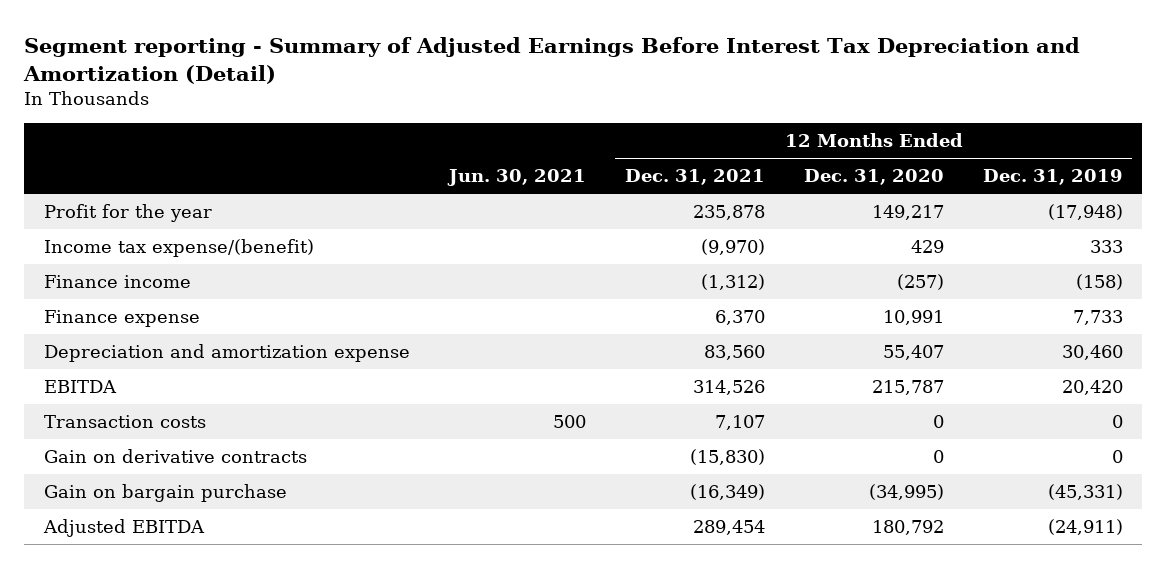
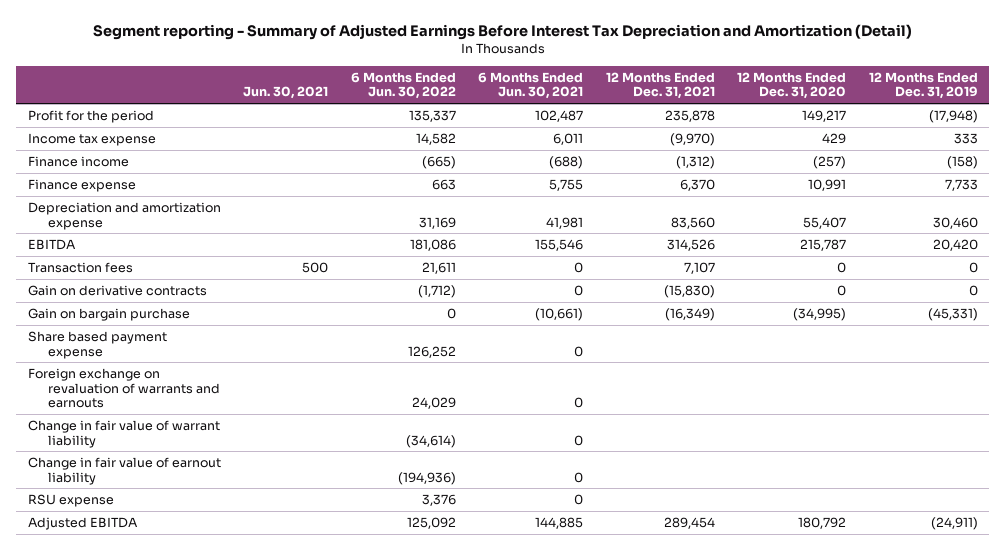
none -> [350,71,456,100] 6 Months Ended Jun. 30, 2022
none -> [478,71,584,100] 6 Months Ended Jun. 30, 2021
[43,204,212,223] Profit for the year -> [27,110,154,124] Profit for the period
[43,239,314,258] Income tax expense/(benefit) -> [27,133,156,147] Income tax expense
[43,415,206,429] Transaction costs -> [27,262,133,274] Transaction fees
none -> [27,331,167,359] Share based payment expense
none -> [27,368,220,409] Foreign exchange on revaluation of warrants and earnouts
none -> [27,420,220,448] Change in fair value of warrant liability
none -> [27,457,221,485] Change in fair value of earnout liability
none -> [27,494,114,508] RSU expense

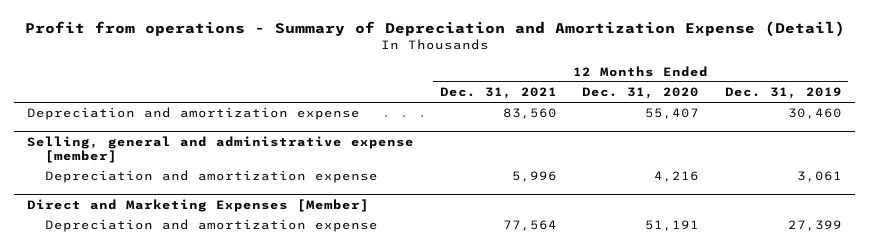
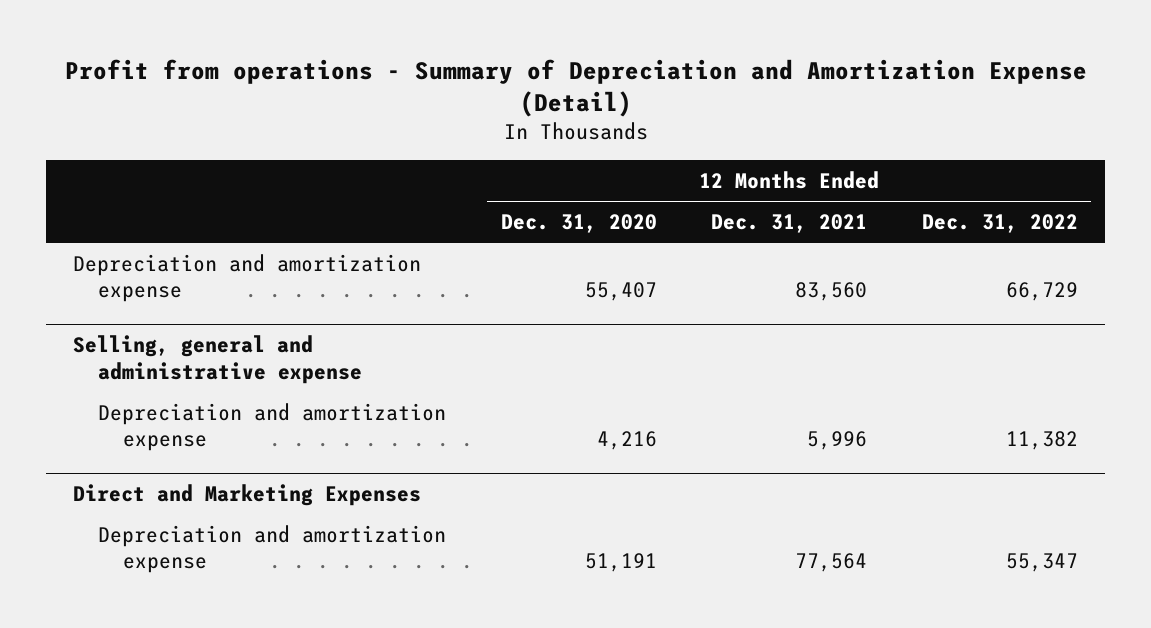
[724,87,842,100] Dec. 31, 2019 -> none
none -> [921,213,1078,233] Dec. 31, 2022
[27,135,415,163] Selling, general and administrative expense [member] -> [73,335,363,384] Selling, general and administrative expense
[27,198,370,212] Direct and Marketing Expenses [Member] -> [73,484,422,507] Direct and Marketing Expenses

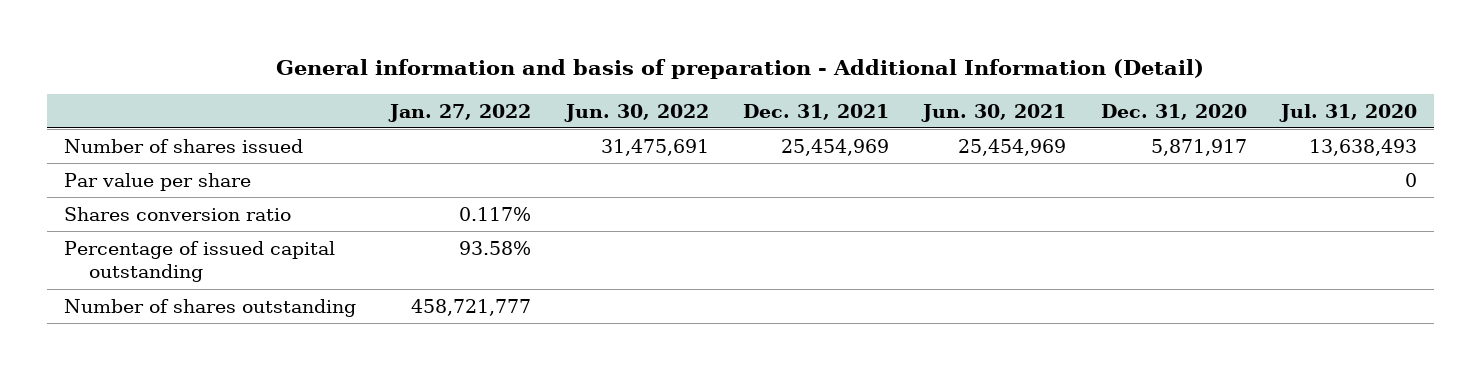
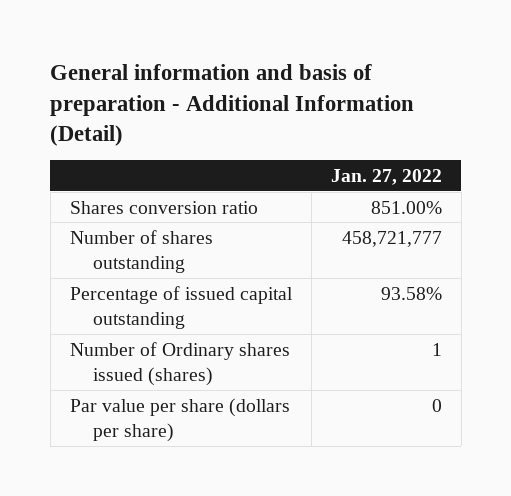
[563,103,709,122] Jun. 30, 2022 -> none
[742,103,889,120] Dec. 31, 2021 -> none
[921,103,1067,122] Jun. 30, 2021 -> none
[1100,103,1247,120] Dec. 31, 2020 -> none
[1278,103,1417,122] Jul. 31, 2020 -> none
[63,138,303,153] Number of shares issued -> none
[63,172,251,191] Par value per share -> none
[459,206,532,221] 0.117% -> [370,200,442,214] 851.00%
[63,240,335,283] Percentage of issued capital outstanding -> [69,285,293,329] Percentage of issued capital outstanding
none -> [69,341,290,386] Number of Ordinary shares issued (shares)
none -> [69,397,290,442] Par value per share (dollars per share)

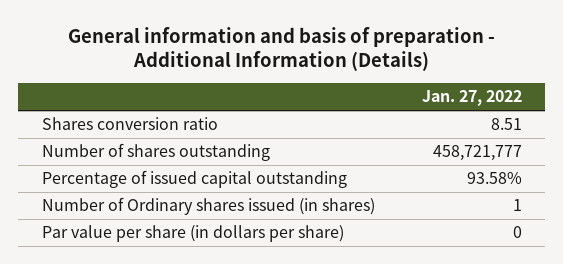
[50,64,415,146] General information and basis of preparation - Additional Information (Detail) -> [67,26,495,72] General information and basis of preparation - Additional Information (Details)
[370,200,442,214] 851.00% -> [490,118,522,131] 8.51
[69,341,290,386] Number of Ordinary shares issued (shares) -> [41,197,375,216] Number of Ordinary shares issued (in shares)
[69,397,290,442] Par value per share (dollars per share) -> [41,225,344,243] Par value per share (in dollars per share)

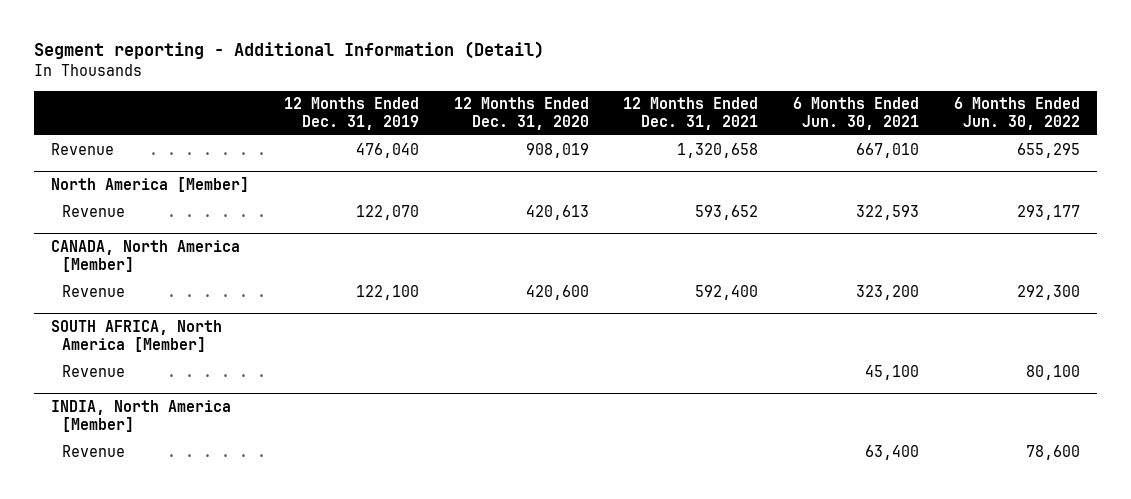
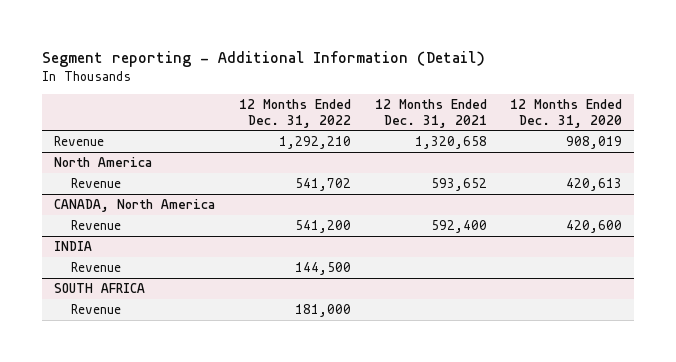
[283,97,419,130] 12 Months Ended Dec. 31, 2019 -> none
[793,97,920,130] 6 Months Ended Jun. 30, 2021 -> none
[953,97,1080,130] 6 Months Ended Jun. 30, 2022 -> none
none -> [238,98,351,128] 12 Months Ended Dec. 31, 2022
[51,177,250,193] North America [Member] -> [53,156,152,167] North America
[51,240,241,272] CANADA, North America [Member] -> [53,198,215,212] CANADA, North America
[51,320,223,352] SOUTH AFRICA, North America [Member] -> none
none -> [53,240,92,251] INDIA
[51,400,232,432] INDIA, North America [Member] -> none
none -> [53,282,145,293] SOUTH AFRICA

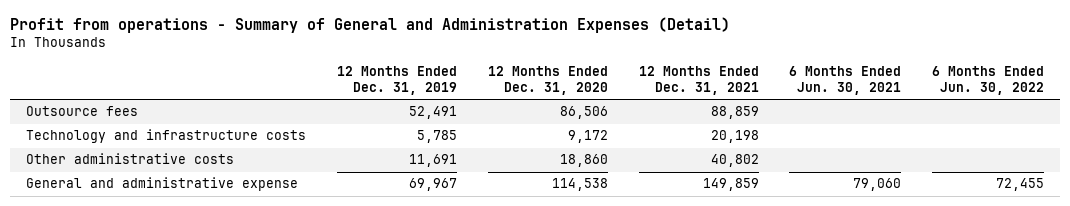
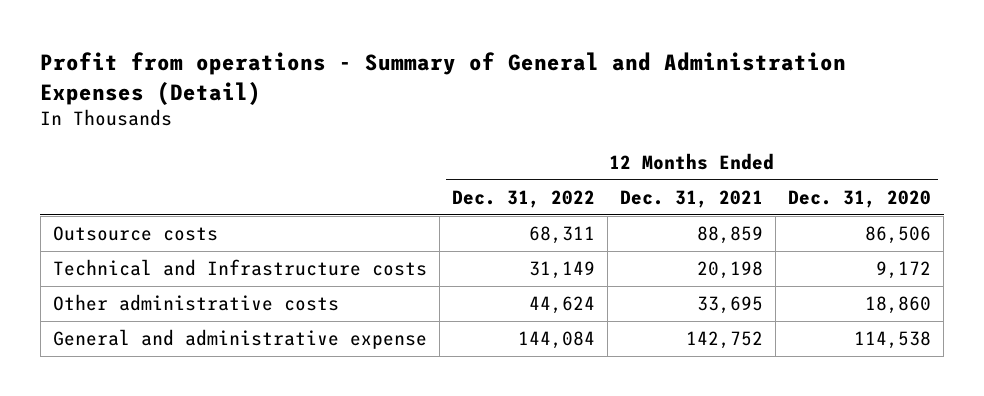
[336,65,457,95] 12 Months Ended Dec. 31, 2019 -> none
[789,65,902,95] 6 Months Ended Jun. 30, 2021 -> none
[932,65,1045,95] 6 Months Ended Jun. 30, 2022 -> none
none -> [452,189,596,208] Dec. 31, 2022
[25,106,138,117] Outsource fees -> [52,226,218,242] Outsource costs
[25,129,306,144] Technology and infrastructure costs -> [52,259,427,277] Technical and Infrastructure costs
[710,154,759,168] 40,802 -> [697,296,764,315] 33,695
[702,178,759,192] 149,859 -> [686,331,764,350] 142,752

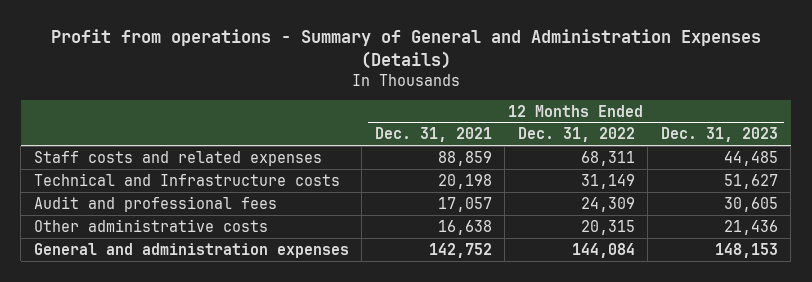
[40,52,847,105] Profit from operations - Summary of General and Administration Expenses (Detail) -> [50,29,761,69] Profit from operations - Summary of General and Administration Expenses (Details)
[788,189,932,208] Dec. 31, 2020 -> none
none -> [660,127,778,143] Dec. 31, 2023
[52,226,218,242] Outsource costs -> [33,150,322,166] Staff costs and related expenses
none -> [33,195,277,212] Audit and professional fees
[529,296,596,315] 44,624 -> [580,219,635,235] 20,315
[697,296,764,315] 33,695 -> [437,219,492,235] 16,638
[52,329,427,350] General and administrative expense -> [33,242,349,258] General and administration expenses

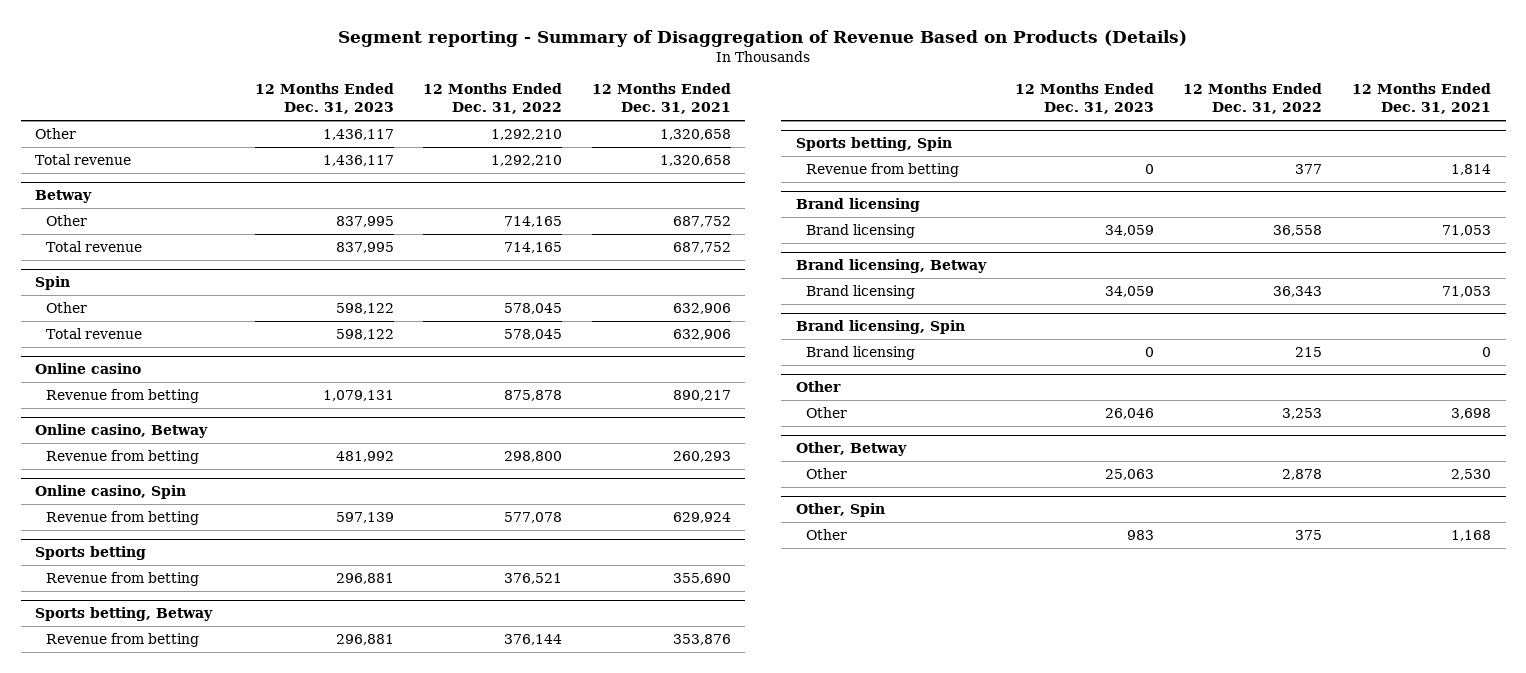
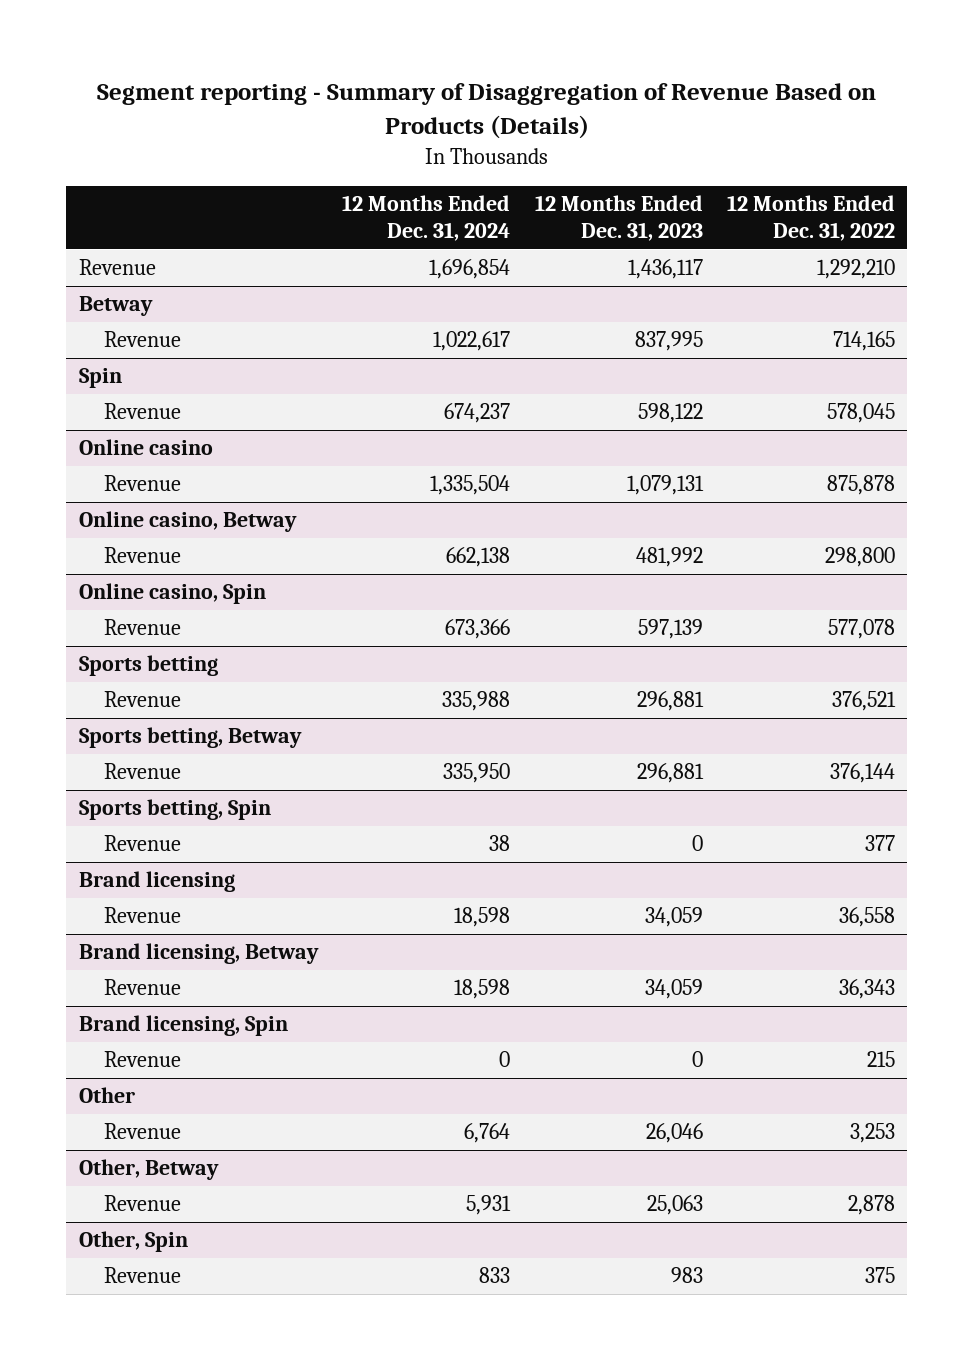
[591,83,731,115] 12 Months Ended Dec. 31, 2021 -> none
none -> [342,194,511,242] 12 Months Ended Dec. 31, 2024
[35,128,77,140] Other -> none
[35,154,132,166] Total revenue -> [78,259,156,276] Revenue
[45,215,87,227] Other -> none
[45,241,142,253] Total revenue -> [103,331,181,348] Revenue
[45,302,87,314] Other -> none
[45,328,142,340] Total revenue -> [103,403,181,420] Revenue
[45,389,199,404] Revenue from betting -> [103,475,181,492] Revenue
[45,450,199,465] Revenue from betting -> [103,547,181,564] Revenue
[45,511,199,526] Revenue from betting -> [103,619,181,636] Revenue
[45,572,199,587] Revenue from betting -> [103,691,181,708] Revenue
[45,633,199,648] Revenue from betting -> [103,763,181,780] Revenue
[805,163,959,178] Revenue from betting -> [103,835,181,852] Revenue
[805,224,915,239] Brand licensing -> [103,907,181,924] Revenue
[805,285,915,300] Brand licensing -> [103,979,181,996] Revenue
[805,346,915,361] Brand licensing -> [103,1051,181,1068] Revenue
[805,407,847,419] Other -> [103,1123,181,1140] Revenue
[805,468,847,480] Other -> [103,1195,181,1212] Revenue
[805,529,847,541] Other -> [103,1267,181,1284] Revenue

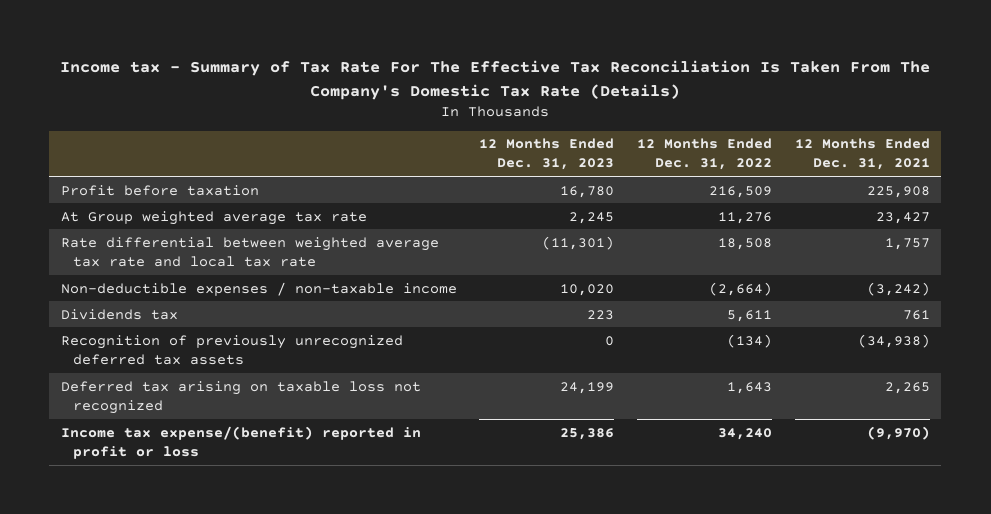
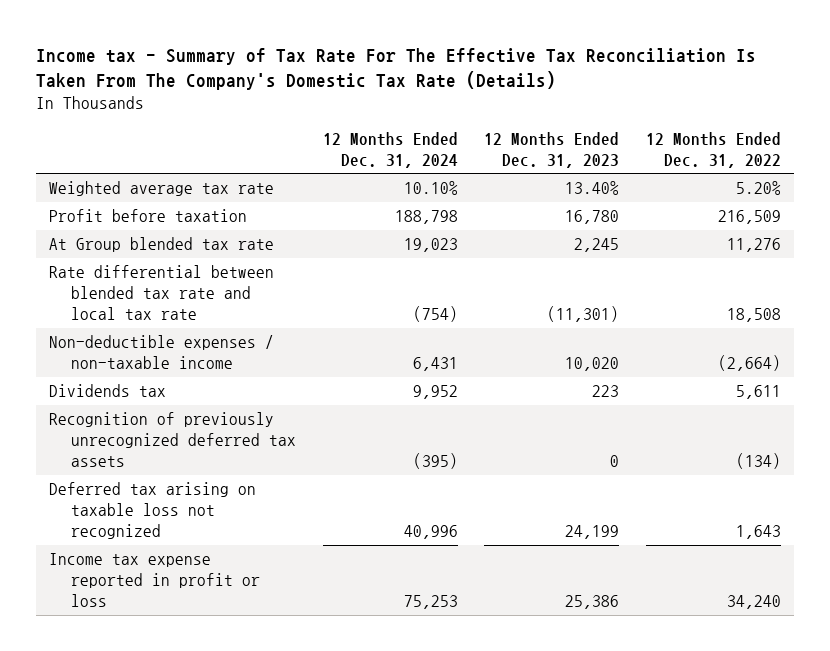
[794,138,930,171] 12 Months Ended Dec. 31, 2021 -> none
none -> [322,131,458,168] 12 Months Ended Dec. 31, 2024
none -> [49,181,275,197] Weighted average tax rate
[60,210,367,225] At Group weighted average tax rate -> [49,237,275,253] At Group blended tax rate
[60,236,439,267] Rate differential between weighted average tax rate and local tax rate -> [49,265,275,321] Rate differential between blended tax rate and local tax rate
[60,425,421,459] Income tax expense/(benefit) reported in profit or loss -> [49,553,260,608] Income tax expense reported in profit or loss

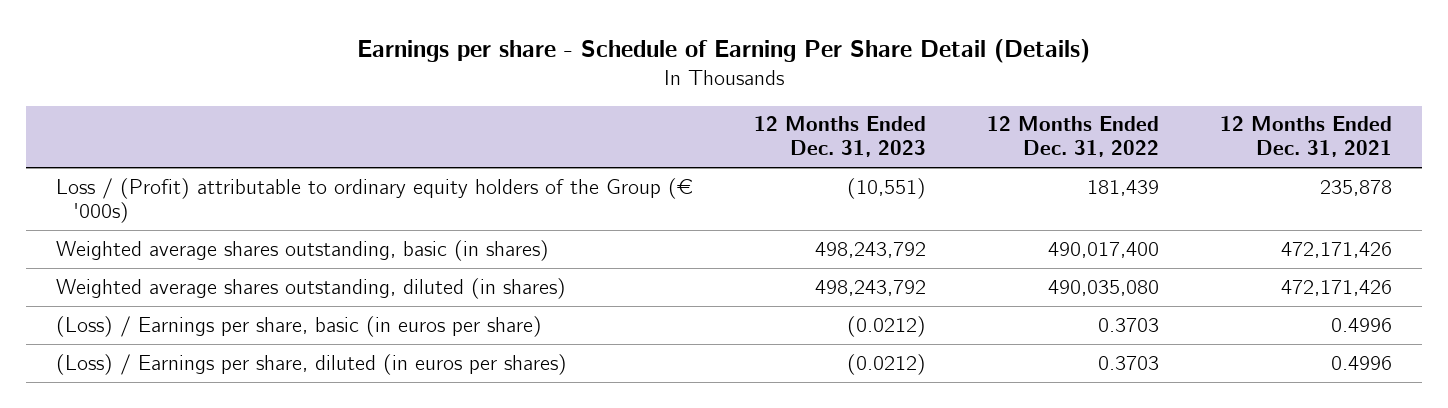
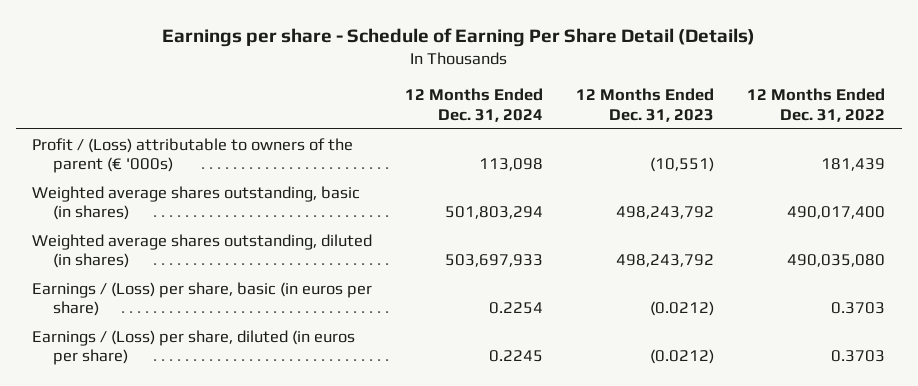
[1219,116,1392,158] 12 Months Ended Dec. 31, 2021 -> none
none -> [405,88,544,122] 12 Months Ended Dec. 31, 2024
[55,177,693,223] Loss / (Profit) attributable to ordinary equity holders of the Group (€ '000s) -> [32,137,354,174] Profit / (Loss) attributable to owners of the parent (€ '000s)
[55,315,542,337] (Loss) / Earnings per share, basic (in euros per share) -> [32,281,373,317] Earnings / (Loss) per share, basic (in euros per share)
[55,353,567,375] (Loss) / Earnings per share, diluted (in euros per shares) -> [32,329,356,366] Earnings / (Loss) per share, diluted (in euros per share)

